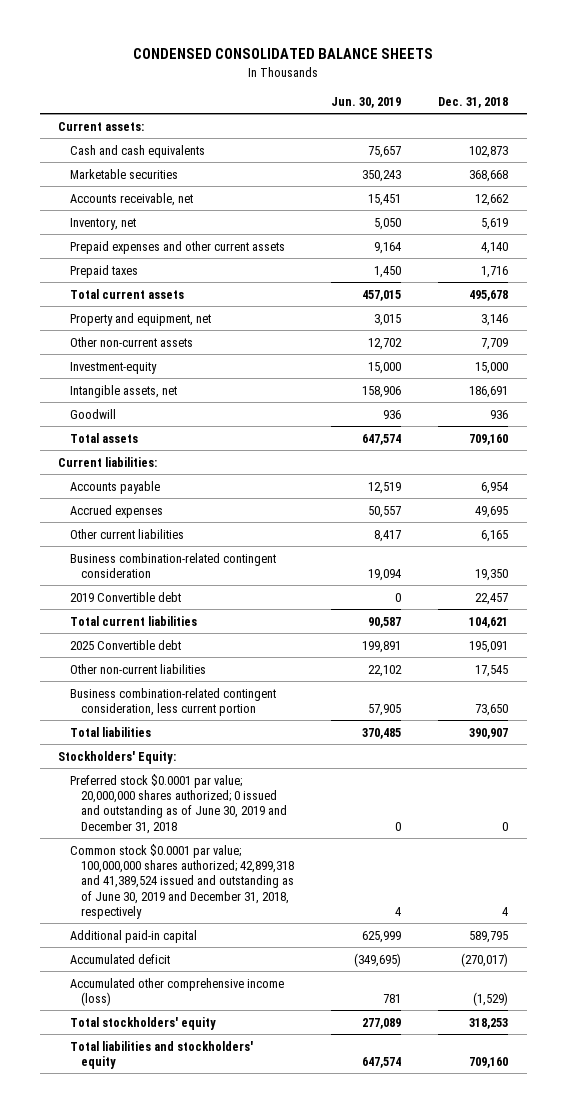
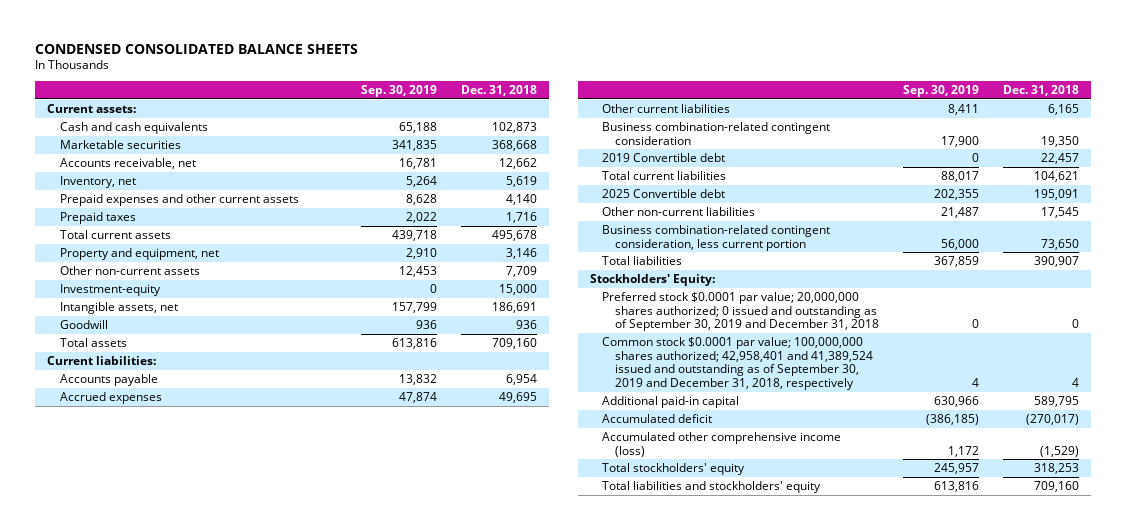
[331,96,402,108] Jun. 30, 2019 -> none
none -> [360,85,437,98] Sep. 30, 2019
[69,773,288,834] Preferred stock $0.0001 par value; 20,000,000 shares authorized; 0 issued and outstanding as of June 30, 2019 and December 31, 2018 -> [602,291,880,332] Preferred stock $0.0001 par value; 20,000,000 shares authorized; 0 issued and outstanding as of September 30, 2019 and December 31, 2018
[69,843,295,919] Common stock $0.0001 par value; 100,000,000 shares authorized; 42,899,318 and 41,389,524 issued and outstanding as of June 30, 2019 and December 31, 2018, respectively -> [602,336,874,391] Common stock $0.0001 par value; 100,000,000 shares authorized; 42,958,401 and 41,389,524 issued and outstanding as of September 30, 2019 and December 31, 2018, respectively

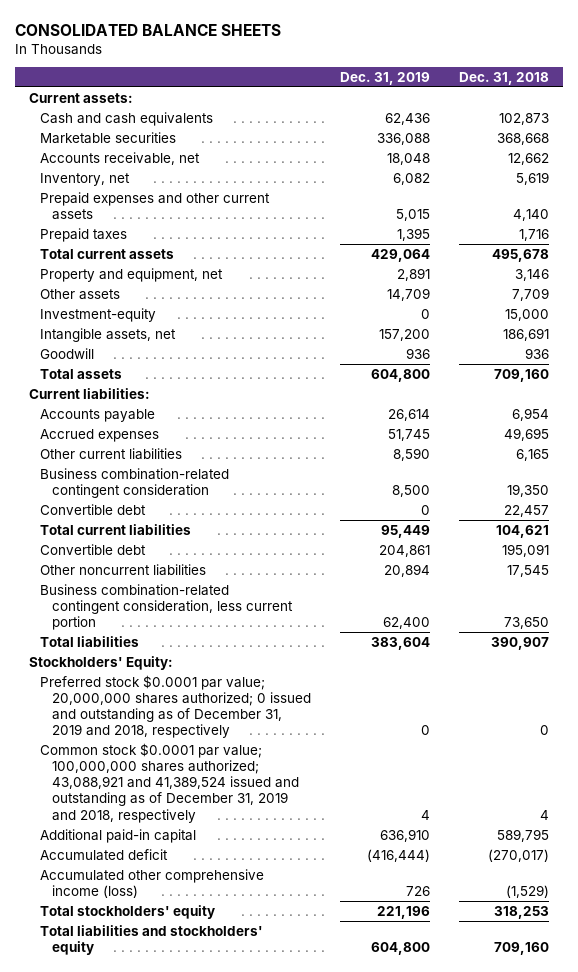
[35,43,359,54] CONDENSED CONSOLIDATED BALANCE SHEETS -> [14,23,281,36] CONSOLIDATED BALANCE SHEETS
[360,85,437,98] Sep. 30, 2019 -> none
none -> [339,71,430,85] Dec. 31, 2019
[59,265,200,275] Other non-current assets -> [40,288,121,300] Other assets
[602,152,726,162] 2019 Convertible debt -> [40,503,147,515] Convertible debt
[602,188,726,198] 2025 Convertible debt -> [40,543,147,555] Convertible debt
[602,206,756,216] Other non-current liabilities -> [40,563,207,576] Other noncurrent liabilities
[602,291,880,332] Preferred stock $0.0001 par value; 20,000,000 shares authorized; 0 issued and outstanding as of September 30, 2019 and December 31, 2018 -> [40,674,311,739] Preferred stock $0.0001 par value; 20,000,000 shares authorized; 0 issued and outstanding as of December 31, 2019 and 2018, respectively
[602,336,874,391] Common stock $0.0001 par value; 100,000,000 shares authorized; 42,958,401 and 41,389,524 issued and outstanding as of September 30, 2019 and December 31, 2018, respectively -> [40,742,299,823] Common stock $0.0001 par value; 100,000,000 shares authorized; 43,088,921 and 41,389,524 issued and outstanding as of December 31, 2019 and 2018, respectively

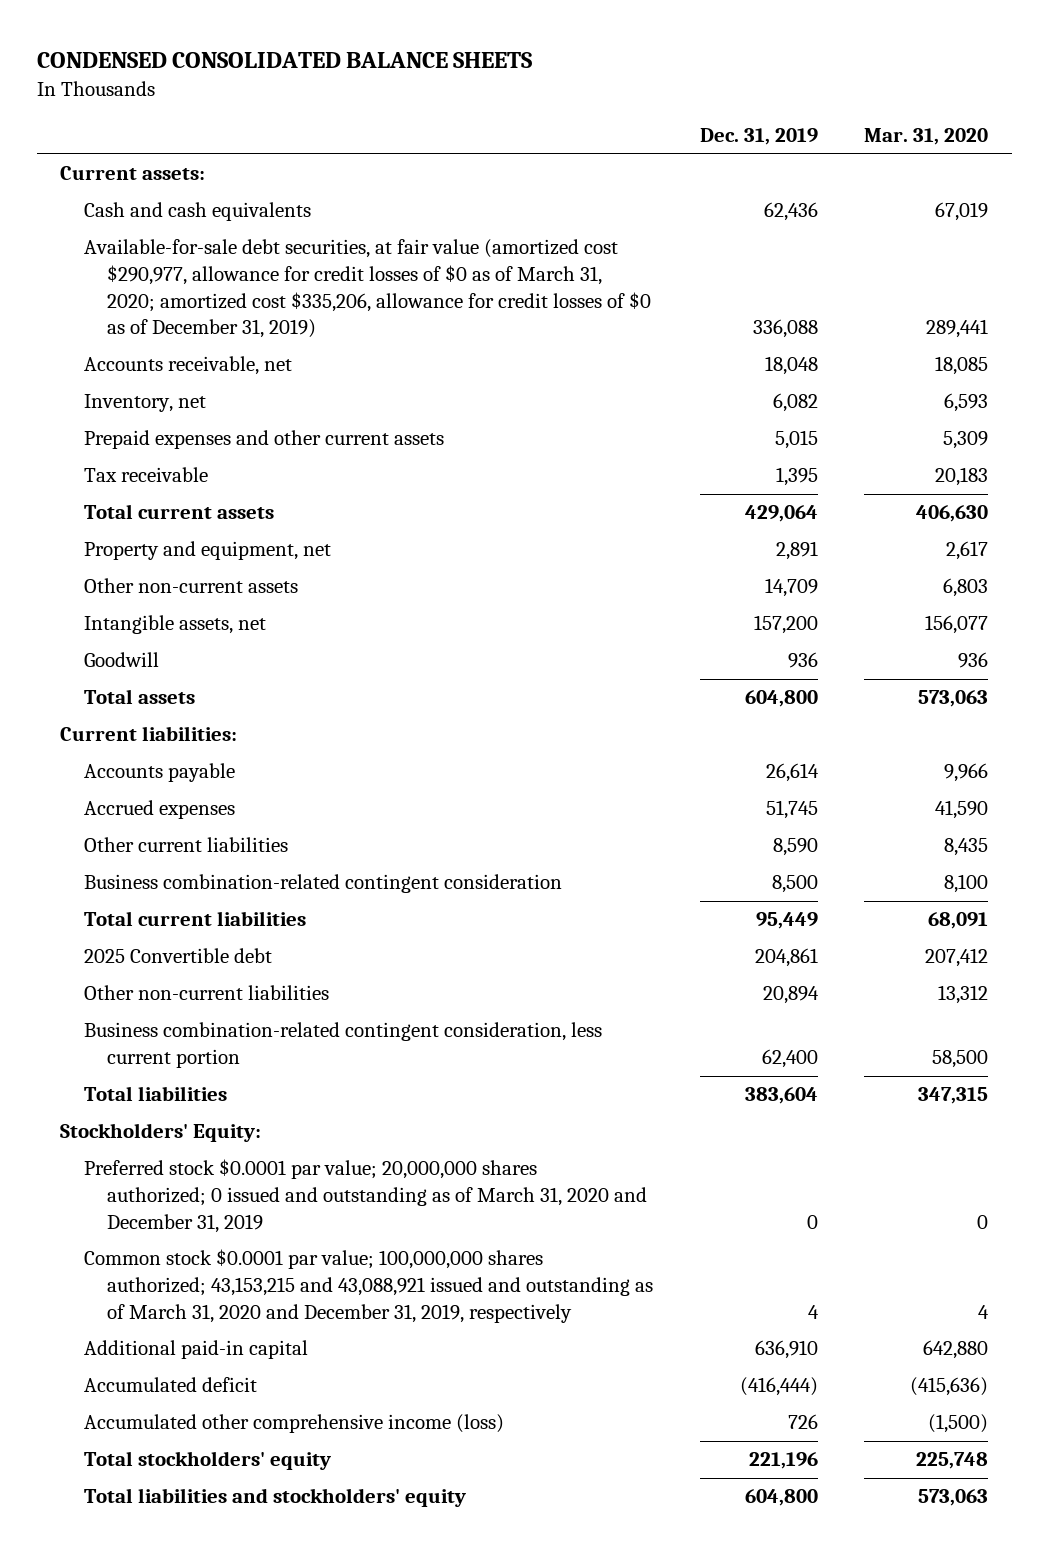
[14,23,281,36] CONSOLIDATED BALANCE SHEETS -> [36,52,532,69] CONDENSED CONSOLIDATED BALANCE SHEETS
[458,71,549,85] Dec. 31, 2018 -> none
none -> [864,128,989,146] Mar. 31, 2020
[40,131,177,144] Marketable securities -> [83,239,652,339] Available-for-sale debt securities, at fair value (amortized cost $290,977, allowance for credit losses of $0 as of March 31, 2020; amortized cost $335,206, allowance for credit losses of $0 as of December 31, 2019)
[40,227,128,242] Prepaid taxes -> [83,467,208,483] Tax receivable
[40,307,157,322] Investment-equity -> none
[40,288,121,300] Other assets -> [83,578,298,594] Other non-current assets
[40,503,147,515] Convertible debt -> none
[40,543,147,555] Convertible debt -> [83,948,272,964] 2025 Convertible debt
[40,563,207,576] Other noncurrent liabilities -> [83,985,329,1001] Other non-current liabilities
[40,674,311,739] Preferred stock $0.0001 par value; 20,000,000 shares authorized; 0 issued and outstanding as of December 31, 2019 and 2018, respectively -> [83,1159,648,1233] Preferred stock $0.0001 par value; 20,000,000 shares authorized; 0 issued and outstanding as of March 31, 2020 and December 31, 2019
[40,742,299,823] Common stock $0.0001 par value; 100,000,000 shares authorized; 43,088,921 and 41,389,524 issued and outstanding as of December 31, 2019 and 2018, respectively -> [83,1249,654,1323] Common stock $0.0001 par value; 100,000,000 shares authorized; 43,153,215 and 43,088,921 issued and outstanding as of March 31, 2020 and December 31, 2019, respectively

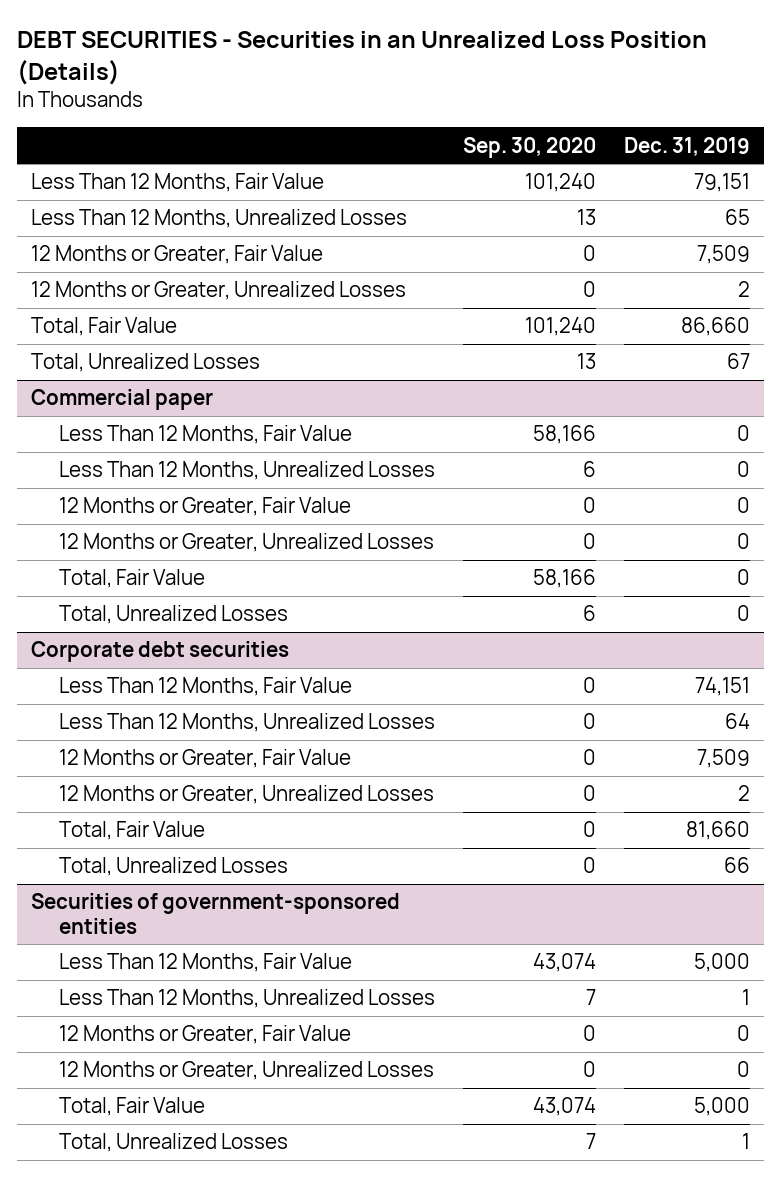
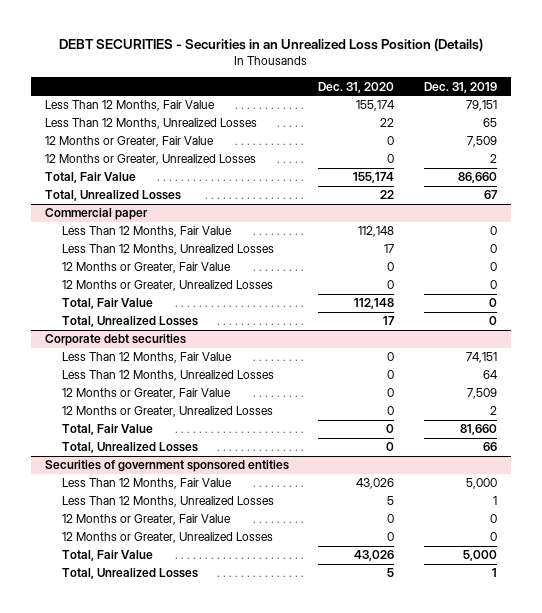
[462,136,596,158] Sep. 30, 2020 -> none
none -> [318,81,395,93] Dec. 31, 2020
[30,893,400,934] Securities of government-sponsored entities -> [45,460,290,473] Securities of government sponsored entities

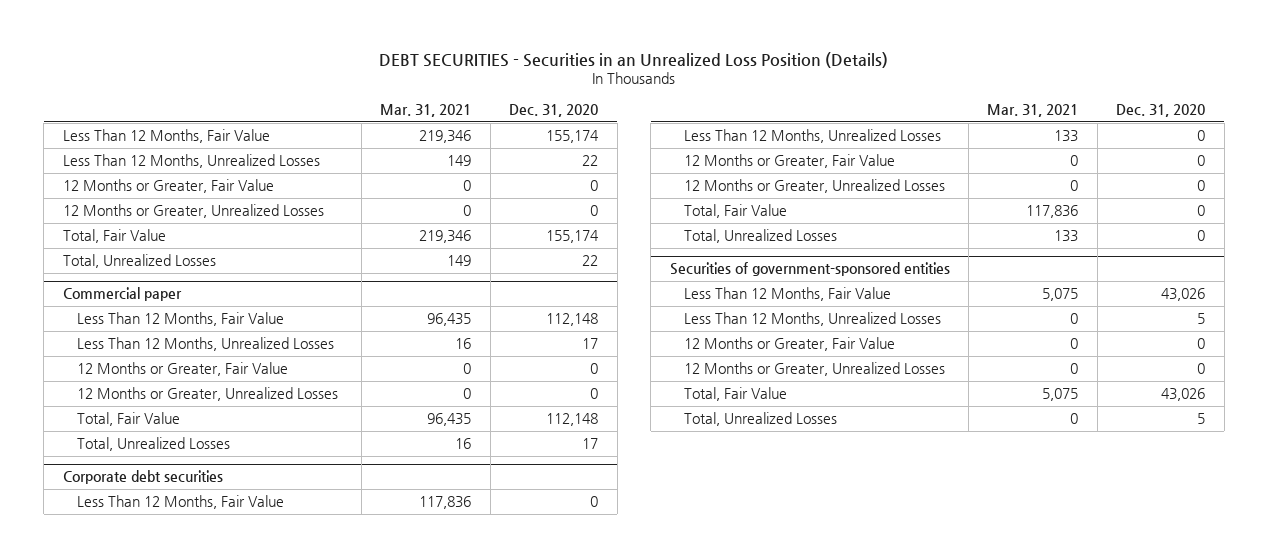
[423,81,497,93] Dec. 31, 2019 -> none
none -> [380,103,472,117] Mar. 31, 2021
[45,460,290,473] Securities of government sponsored entities -> [669,262,950,277] Securities of government-sponsored entities

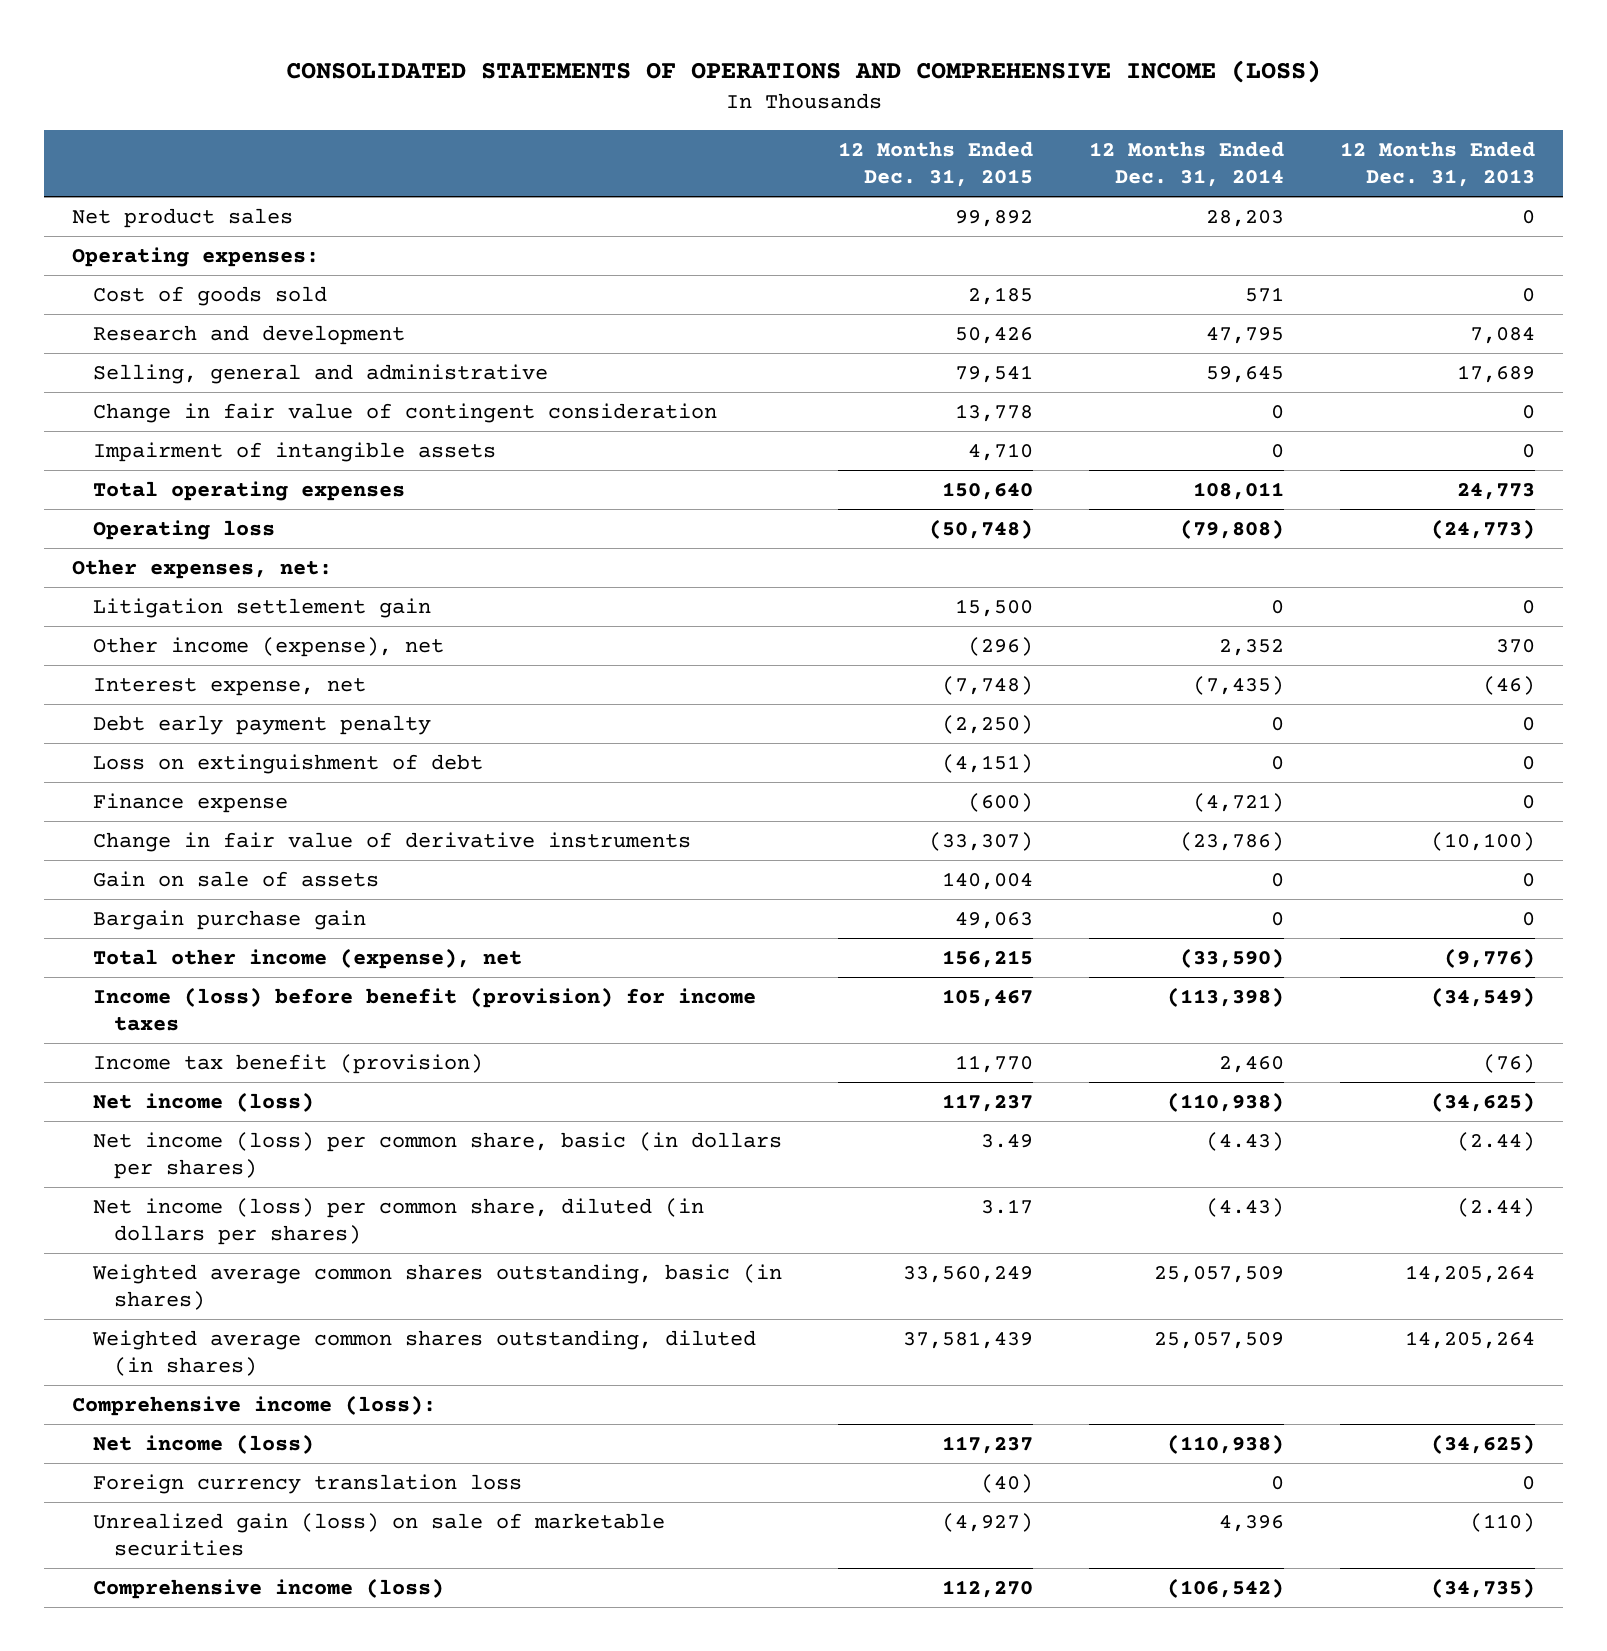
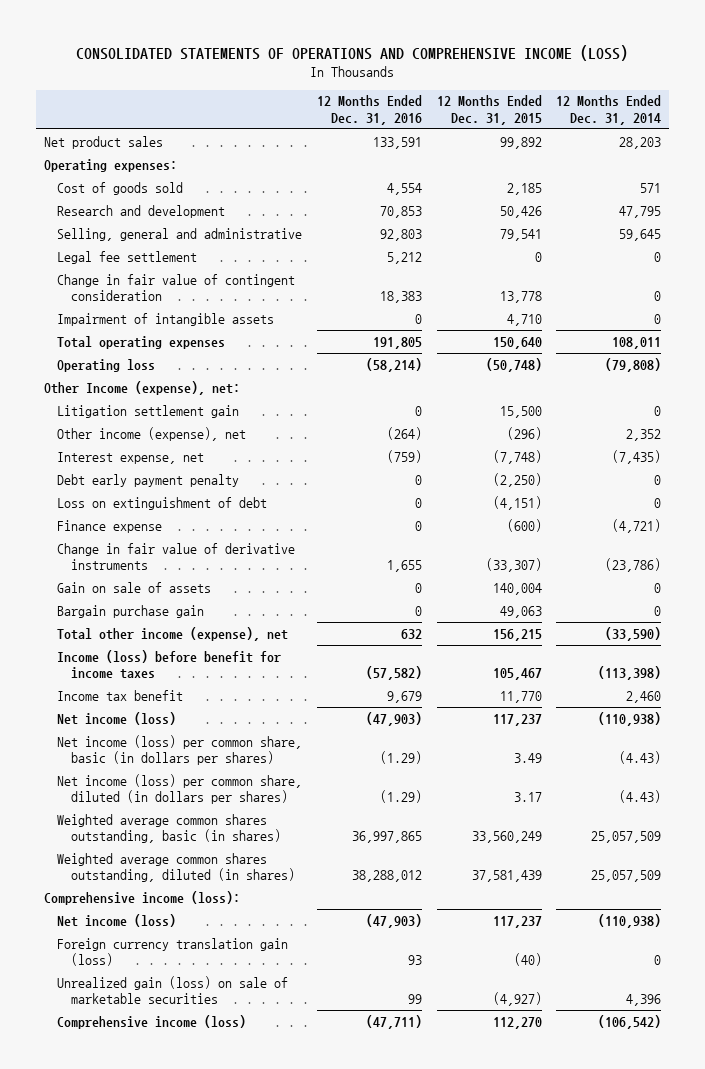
[1340,140,1536,187] 12 Months Ended Dec. 31, 2013 -> none
none -> [316,95,422,125] 12 Months Ended Dec. 31, 2016
none -> [57,250,198,264] Legal fee settlement
[72,559,333,580] Other expenses, net: -> [43,380,240,395] Other Income (expense), net:
[92,987,756,1031] Income (loss) before benefit (provision) for income taxes -> [57,649,282,679] Income (loss) before benefit for income taxes
[92,1054,483,1075] Income tax benefit (provision) -> [57,689,184,701] Income tax benefit
[92,1474,522,1495] Foreign currency translation loss -> [57,937,289,966] Foreign currency translation gain (loss)

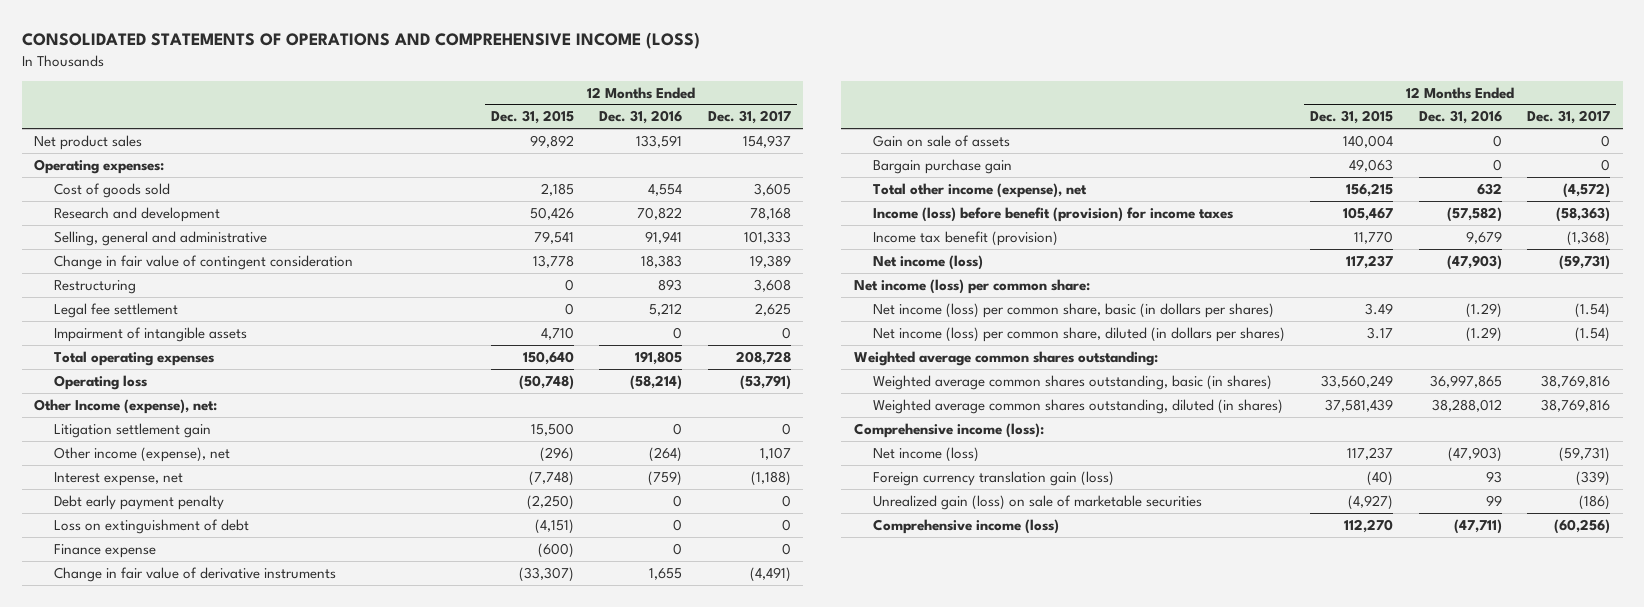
[556,95,662,125] 12 Months Ended Dec. 31, 2014 -> none
none -> [707,110,791,125] Dec. 31, 2017
[379,205,422,218] 70,853 -> [637,206,683,220] 70,822
[379,228,422,241] 92,803 -> [645,230,683,244] 91,941
none -> [53,279,136,294] Restructuring
[57,250,198,264] Legal fee settlement -> [53,302,178,318] Legal fee settlement
[57,649,282,679] Income (loss) before benefit for income taxes -> [872,206,1233,222] Income (loss) before benefit (provision) for income taxes
[57,689,184,701] Income tax benefit -> [872,230,1058,246] Income tax benefit (provision)
none -> [853,278,1090,294] Net income (loss) per common share:
none -> [853,350,1158,366] Weighted average common shares outstanding:

